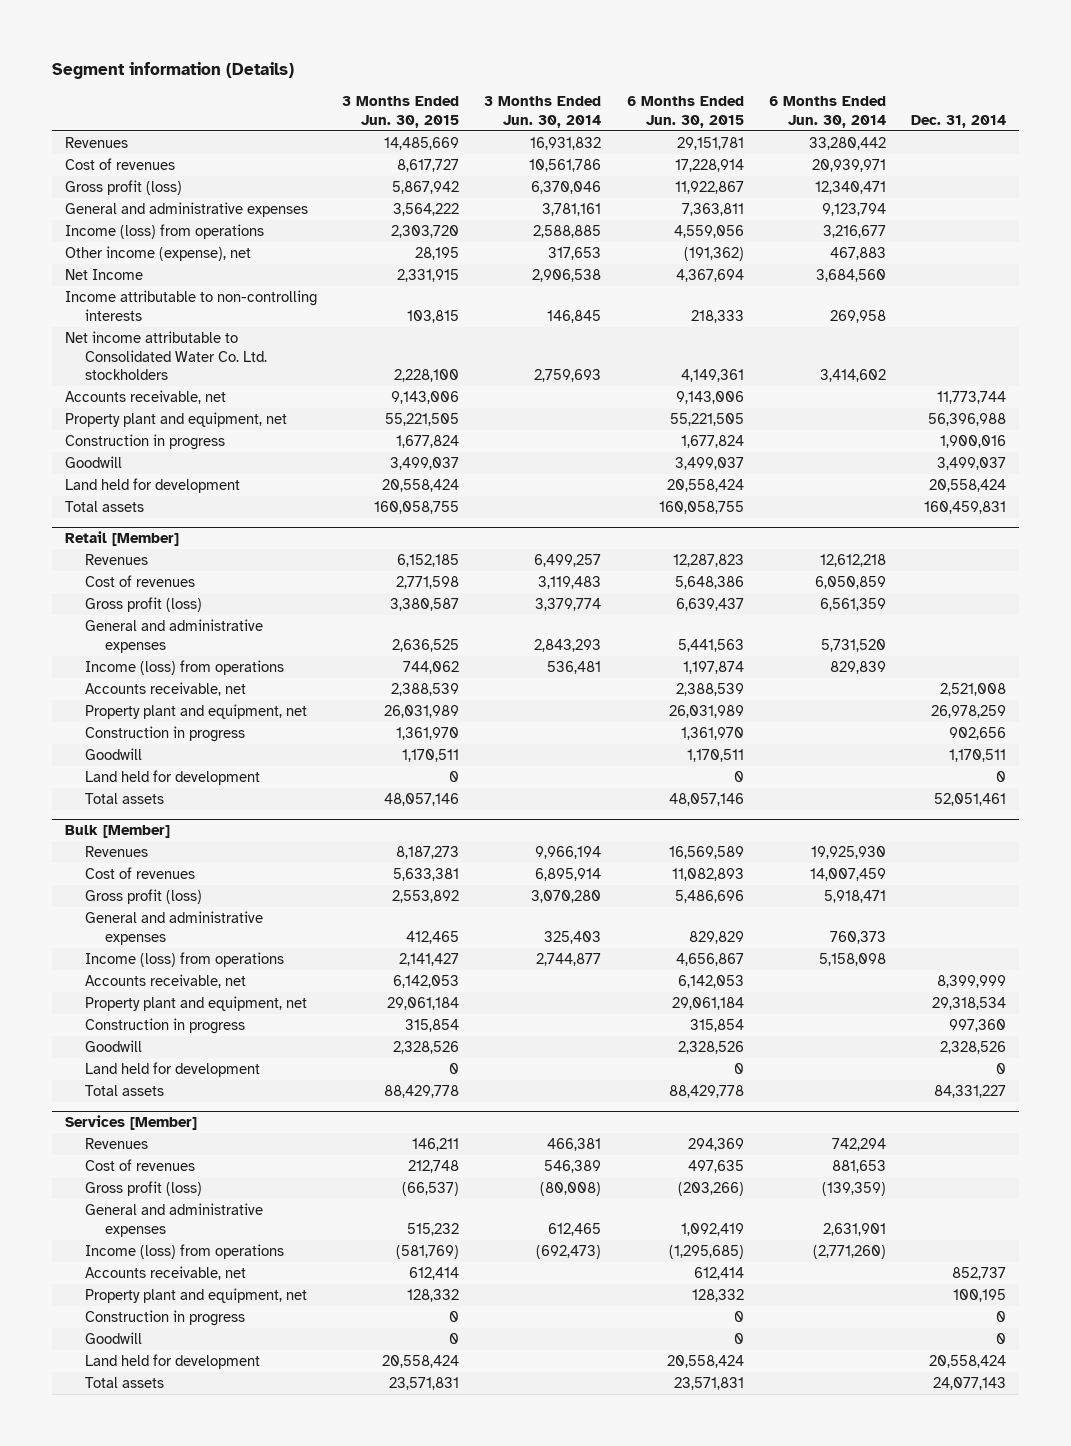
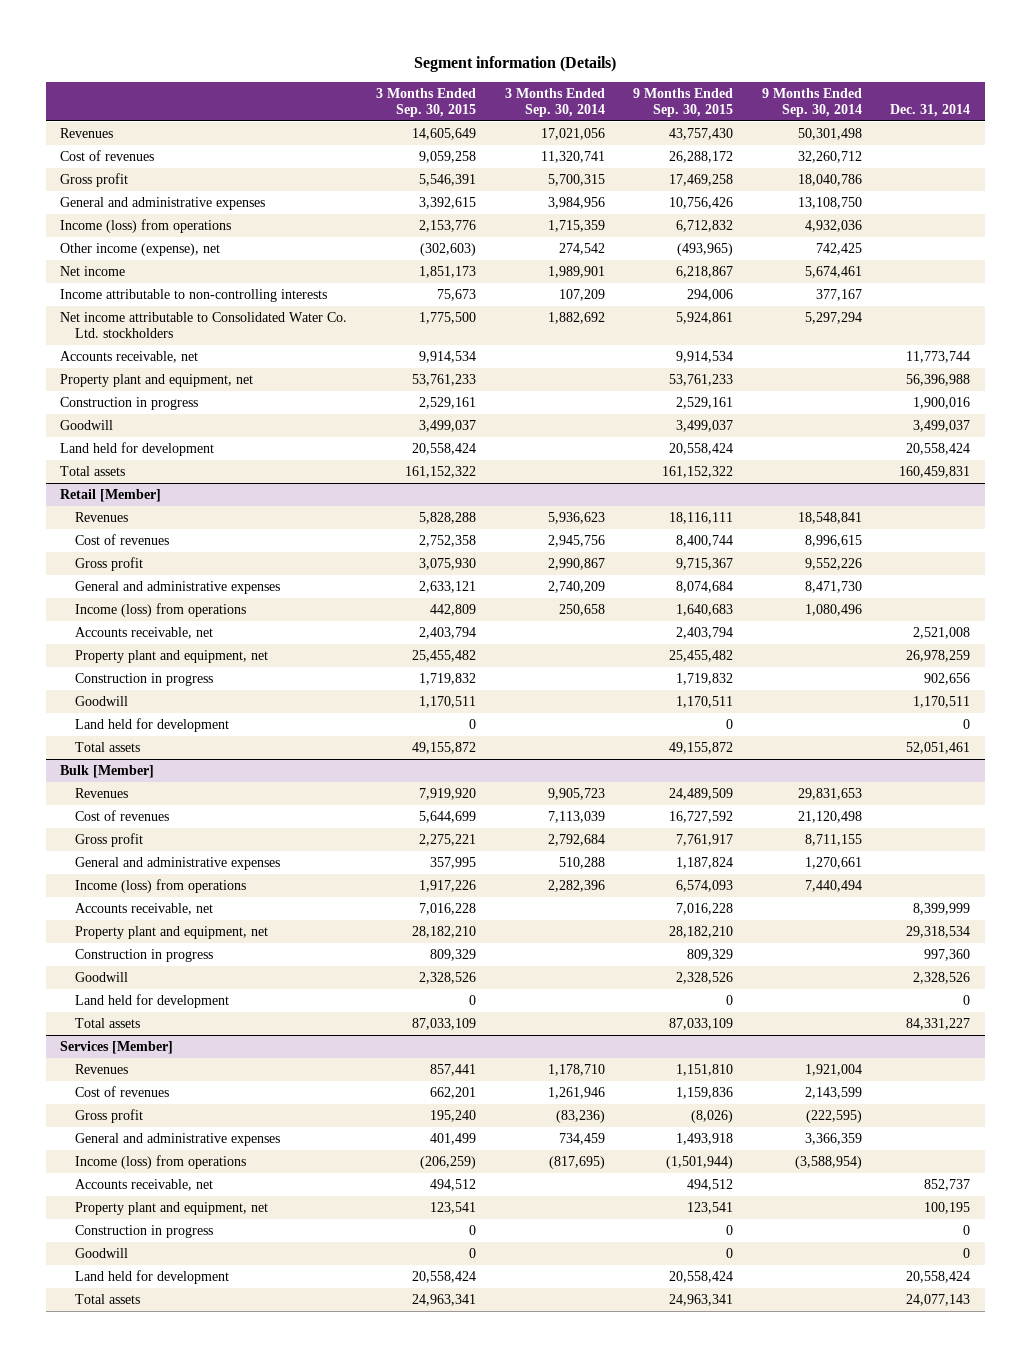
[342,96,460,128] 3 Months Ended Jun. 30, 2015 -> none
[484,96,602,128] 3 Months Ended Jun. 30, 2014 -> none
[626,96,744,128] 6 Months Ended Jun. 30, 2015 -> none
[768,96,886,128] 6 Months Ended Jun. 30, 2014 -> none
none -> [375,87,476,118] 3 Months Ended Sep. 30, 2015
none -> [504,87,605,118] 3 Months Ended Sep. 30, 2014
none -> [633,87,734,118] 9 Months Ended Sep. 30, 2015
none -> [761,87,862,118] 9 Months Ended Sep. 30, 2014
[64,180,182,196] Gross profit (loss) -> [60,173,129,188] Gross profit
[64,269,143,281] Net Income -> [60,266,126,277] Net income
[84,597,202,613] Gross profit (loss) -> [74,557,143,572] Gross profit
[84,889,202,905] Gross profit (loss) -> [74,833,143,848] Gross profit
[84,1181,202,1197] Gross profit (loss) -> [74,1109,143,1124] Gross profit

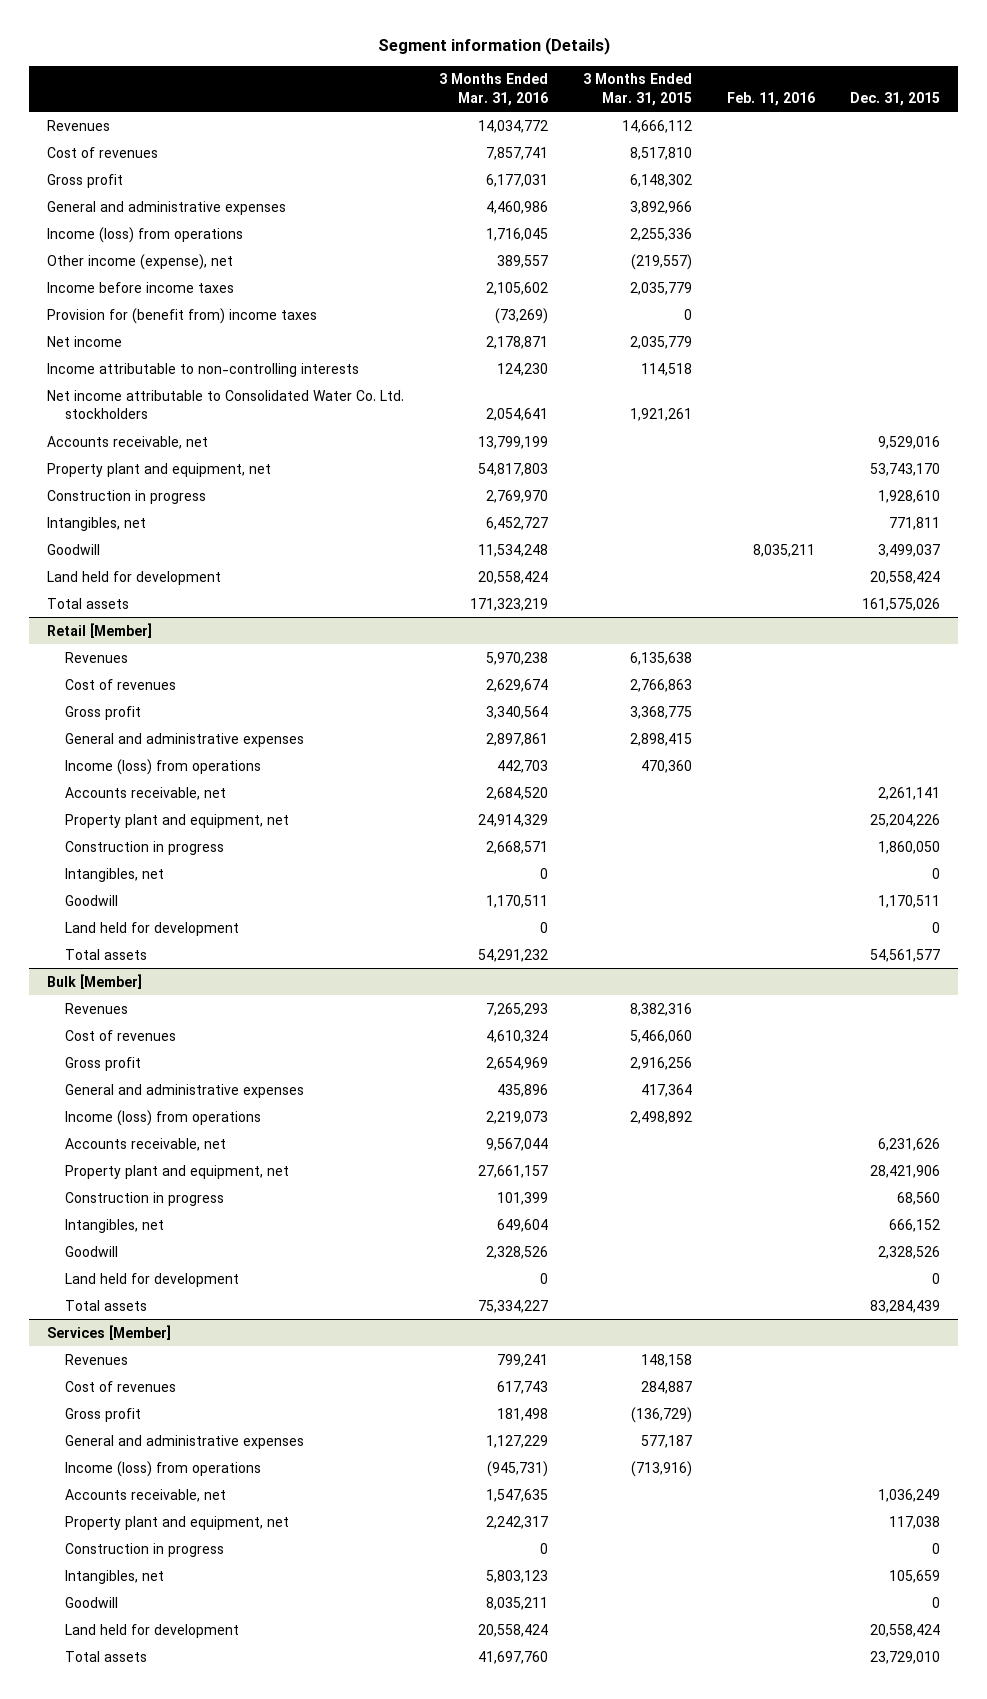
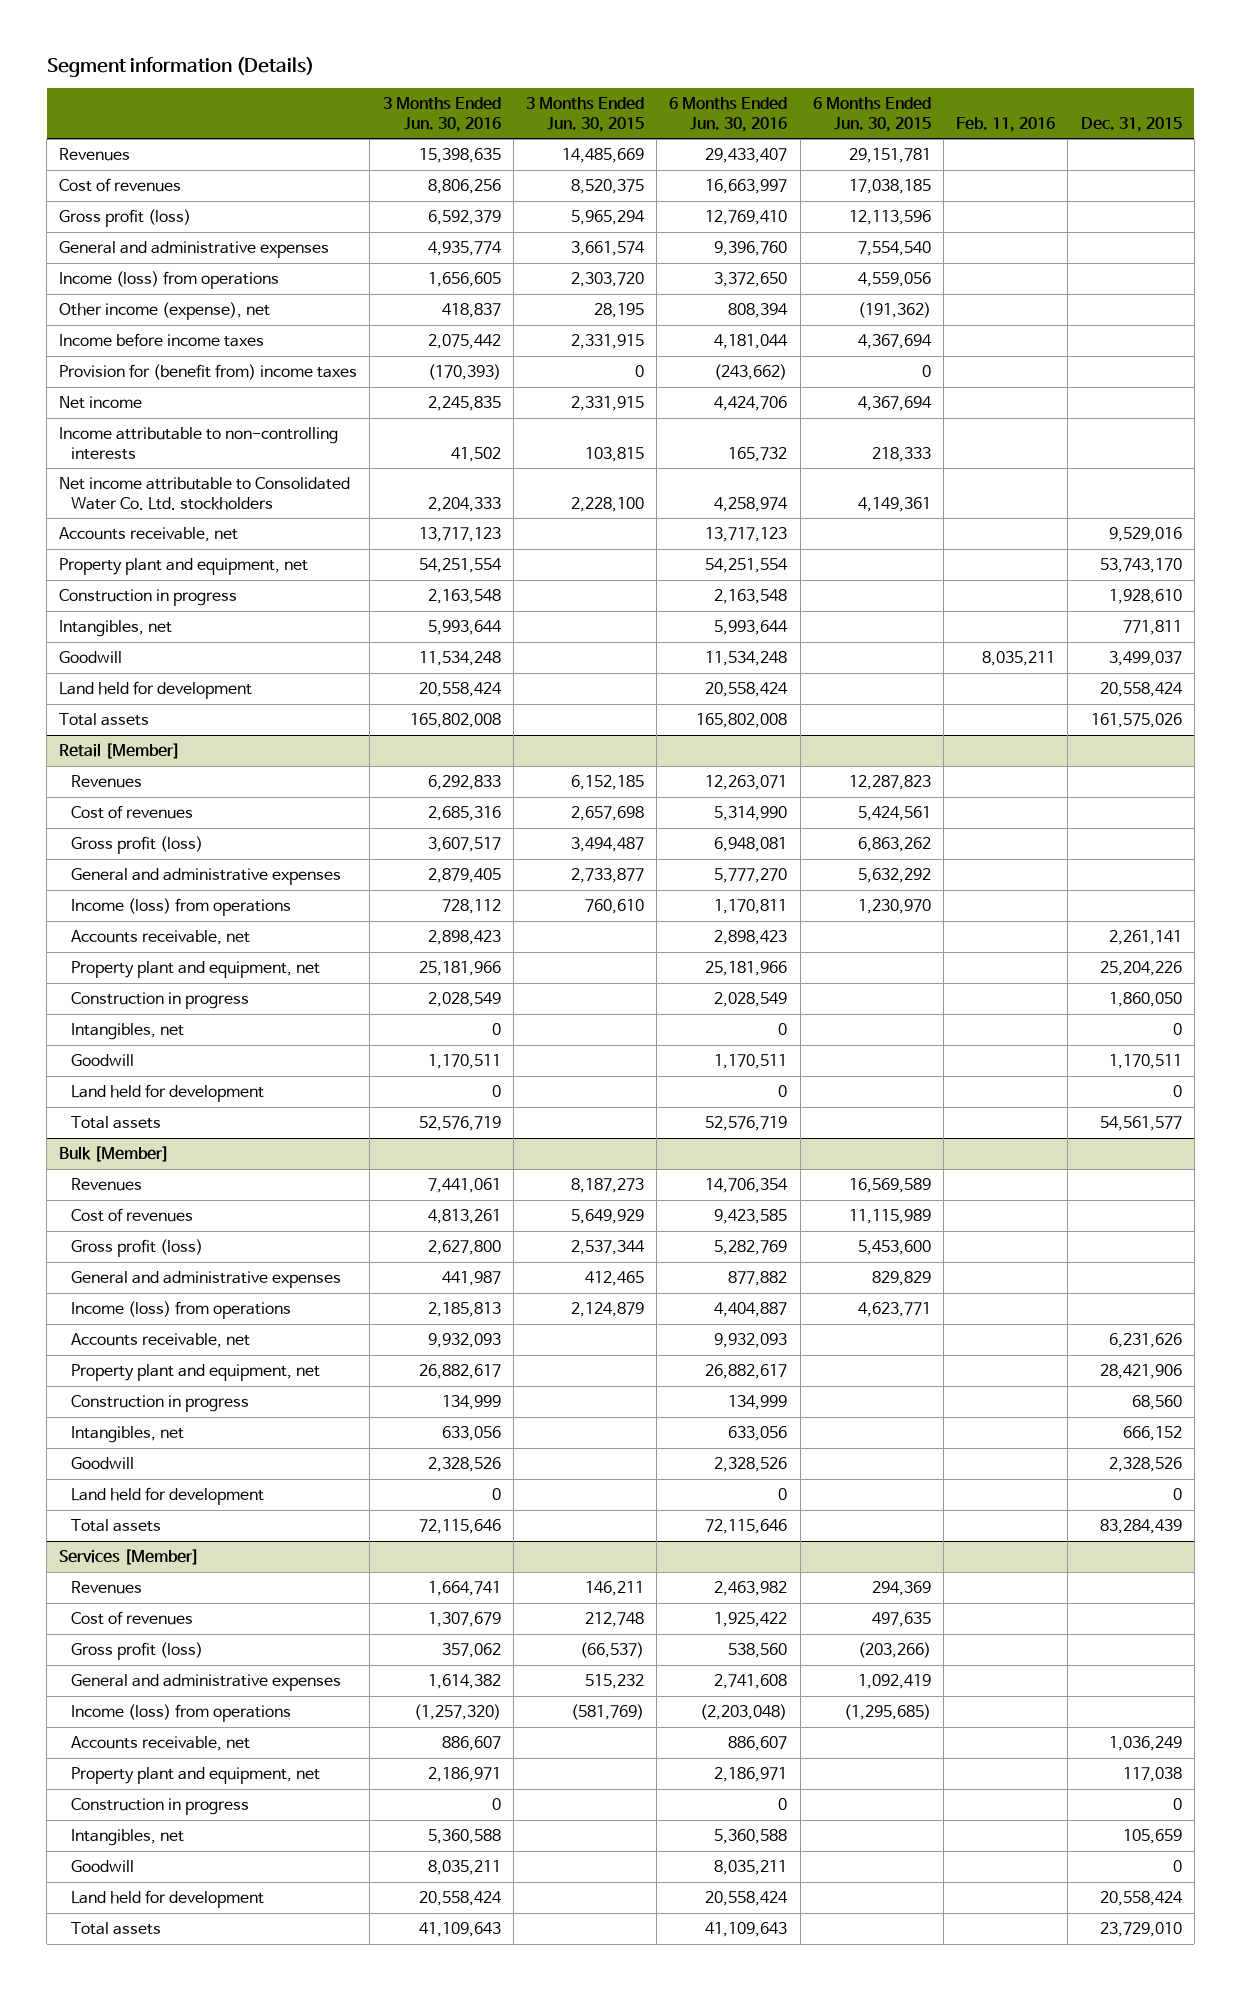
[438,73,548,106] 3 Months Ended Mar. 31, 2016 -> none
[583,73,693,106] 3 Months Ended Mar. 31, 2015 -> none
none -> [382,97,501,132] 3 Months Ended Jun. 30, 2016
none -> [526,97,645,132] 3 Months Ended Jun. 30, 2015
none -> [669,97,788,132] 6 Months Ended Jun. 30, 2016
none -> [812,97,931,132] 6 Months Ended Jun. 30, 2015
[46,173,123,188] Gross profit -> [59,209,192,228] Gross profit (loss)
[64,705,141,720] Gross profit -> [71,836,204,855] Gross profit (loss)
[64,1056,141,1071] Gross profit -> [71,1239,204,1258] Gross profit (loss)
[64,1407,141,1422] Gross profit -> [71,1642,204,1661] Gross profit (loss)

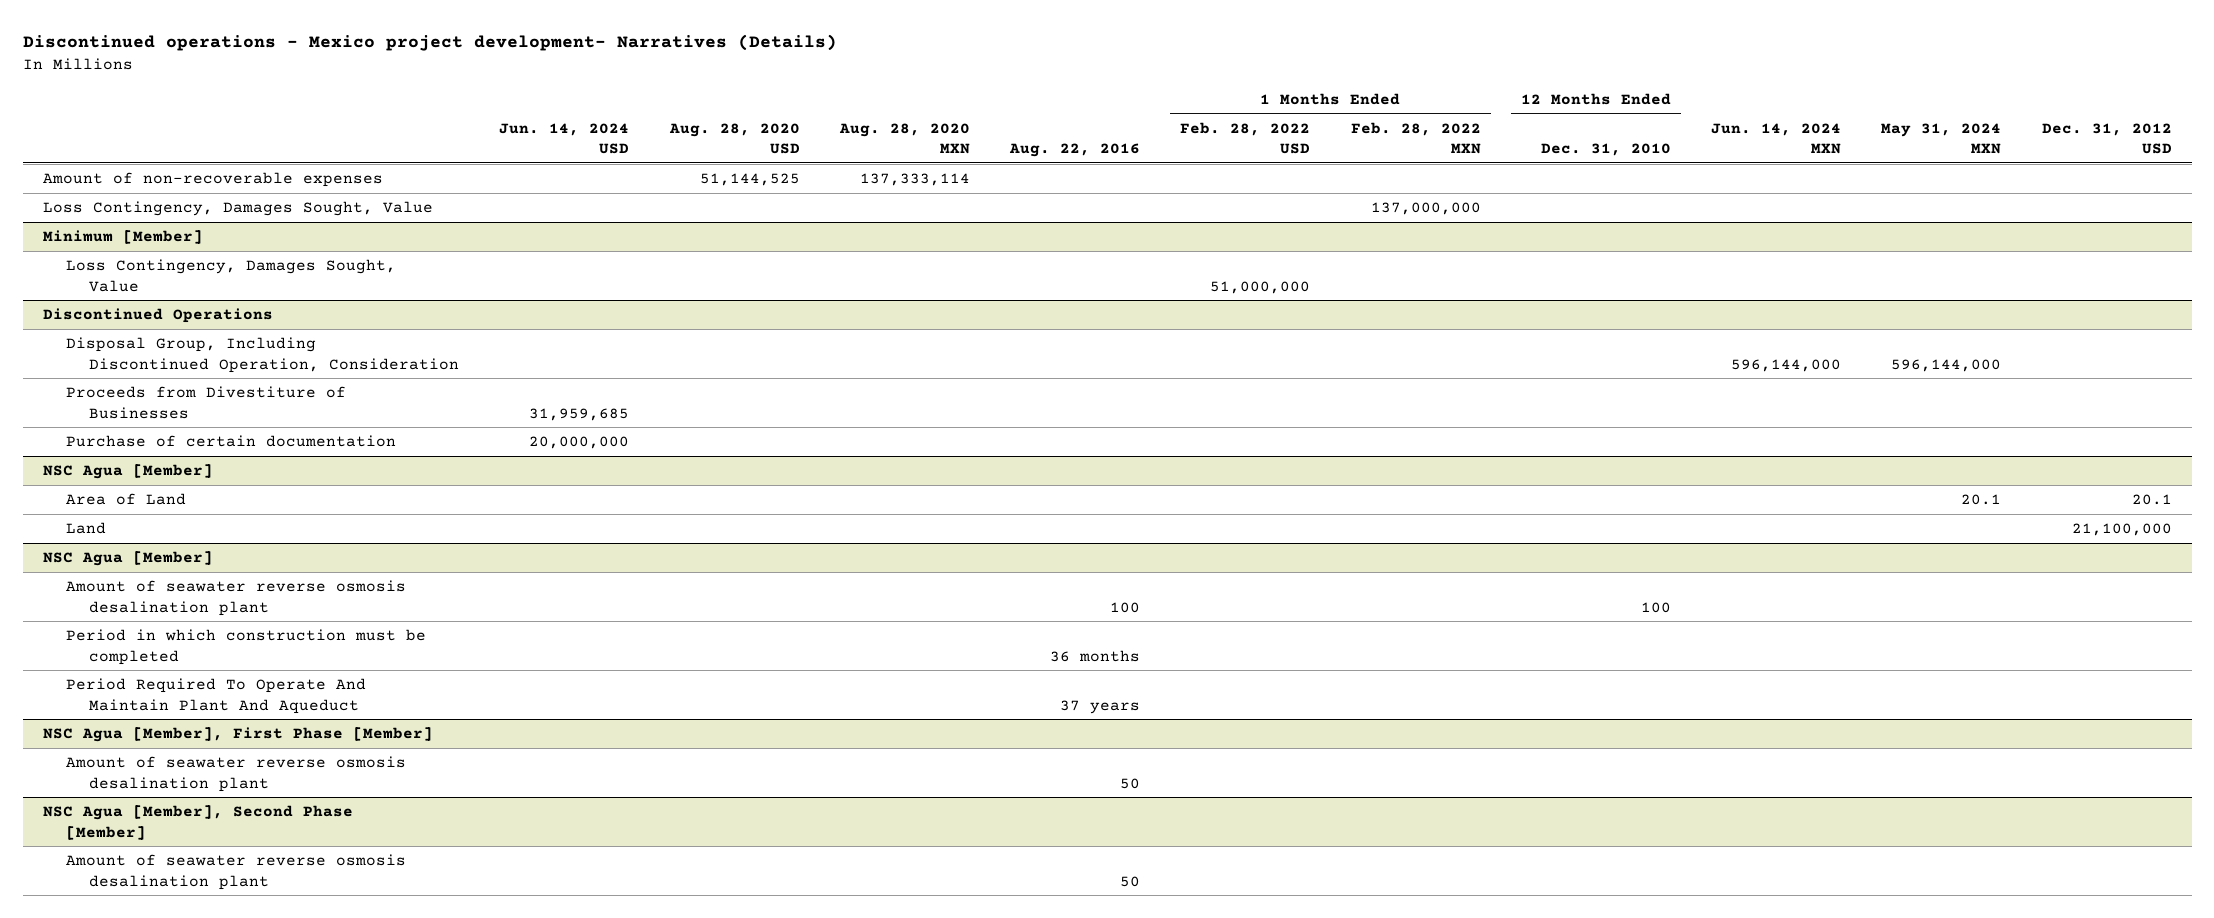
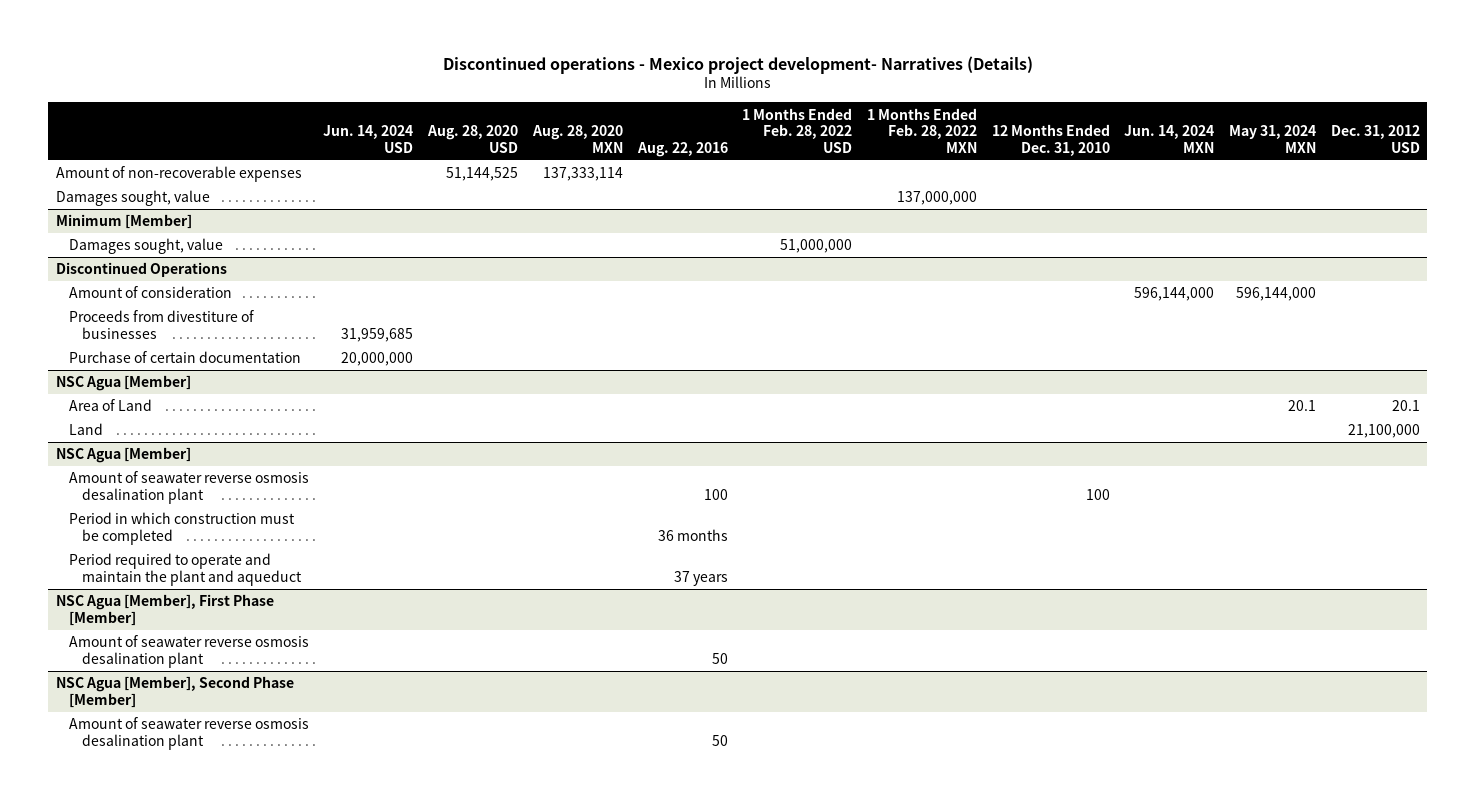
[42,201,433,217] Loss Contingency, Damages Sought, Value -> [55,190,210,207] Damages sought, value
[65,259,396,292] Loss Contingency, Damages Sought, Value -> [68,238,223,255] Damages sought, value
[65,337,460,373] Disposal Group, Including Discontinued Operation, Consideration -> [68,286,232,299] Amount of consideration
[65,386,346,419] Proceeds from Divestiture of Businesses -> [68,310,254,339] Proceeds from divestiture of businesses
[65,678,366,714] Period Required To Operate And Maintain Plant And Aqueduct -> [68,553,302,586] Period required to operate and maintain the plant and aqueduct

